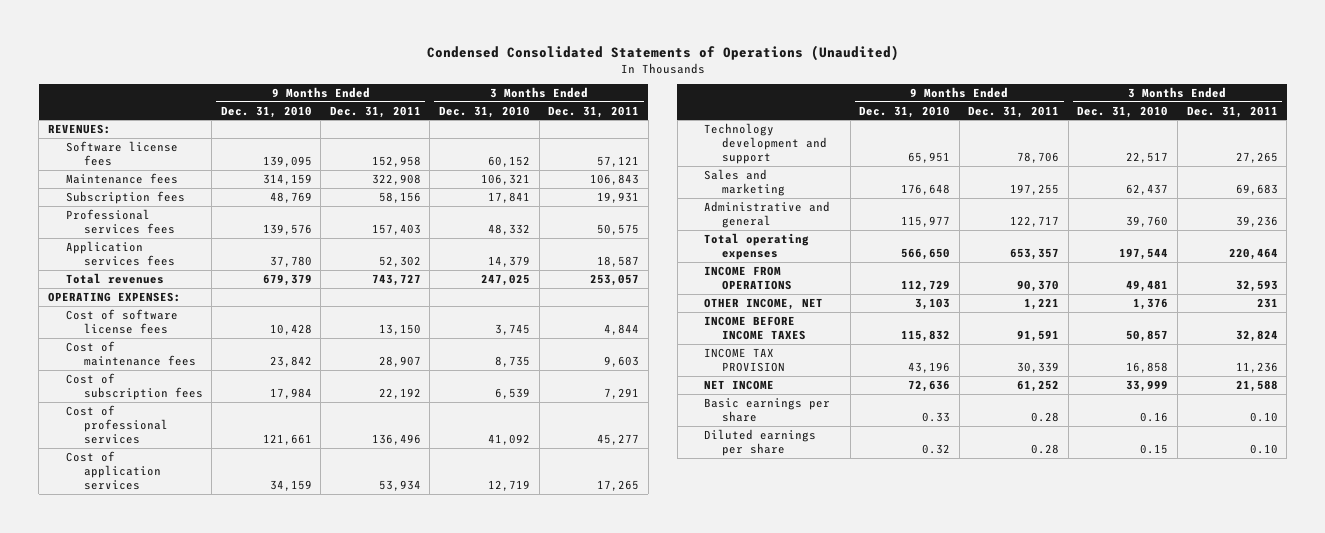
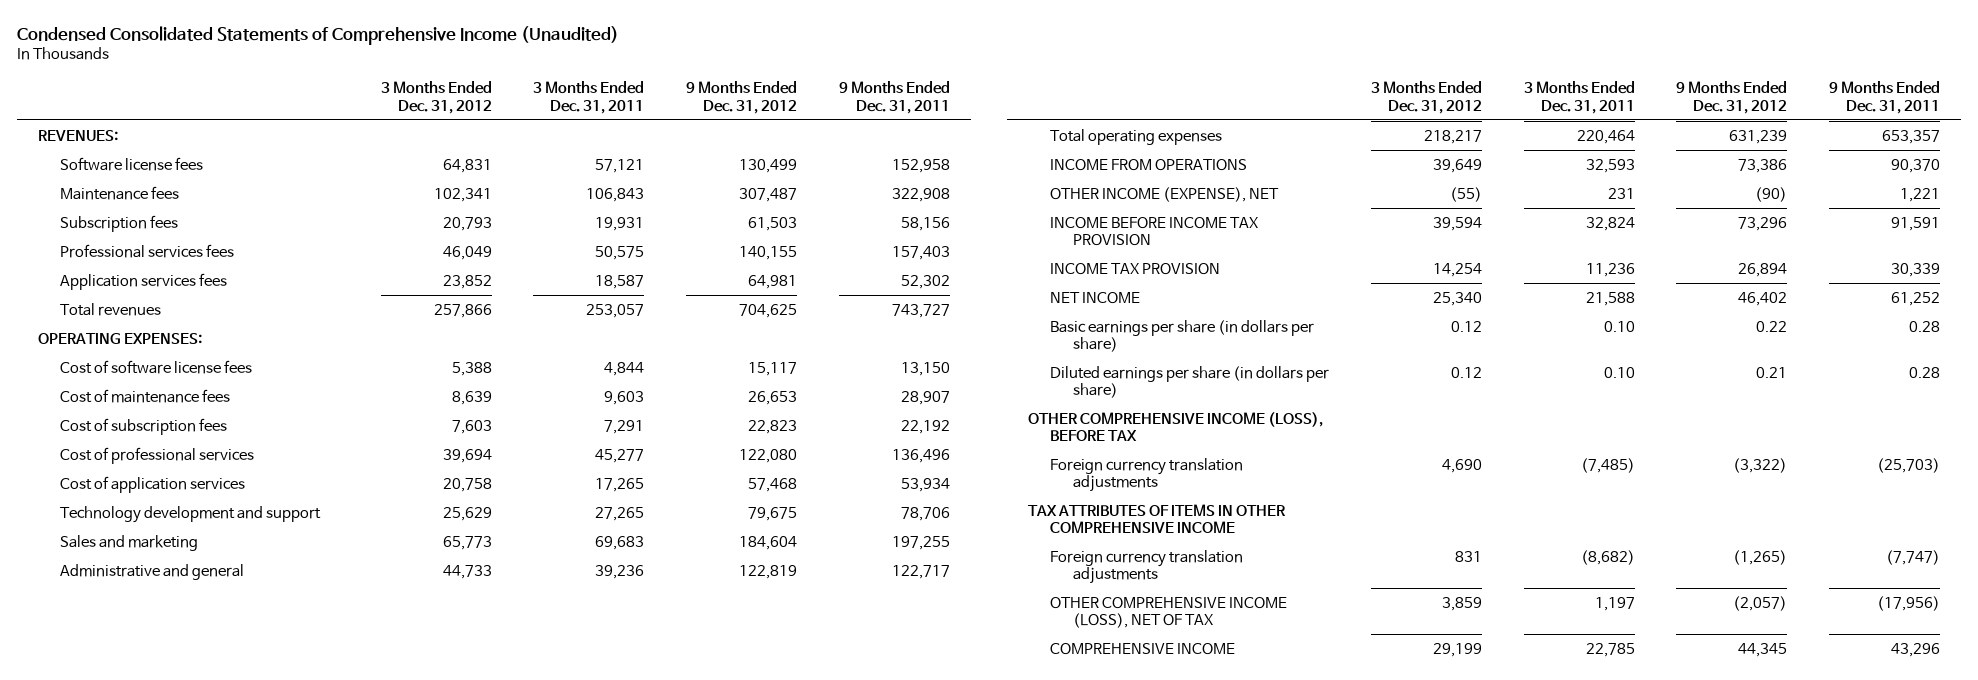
[426,44,899,61] Condensed Consolidated Statements of Operations (Unaudited) -> [16,25,619,45] Condensed Consolidated Statements of Comprehensive Income (Unaudited)
[220,105,312,118] Dec. 31, 2010 -> none
[438,105,530,118] Dec. 31, 2010 -> none
none -> [380,81,492,114] 3 Months Ended Dec. 31, 2012
none -> [686,81,798,114] 9 Months Ended Dec. 31, 2012
[704,297,824,310] OTHER INCOME, NET -> [1050,186,1280,202] OTHER INCOME (EXPENSE), NET
[704,315,806,341] INCOME BEFORE INCOME TAXES -> [1050,216,1259,246] INCOME BEFORE INCOME TAX PROVISION
[704,397,831,423] Basic earnings per share -> [1050,319,1315,352] Basic earnings per share (in dollars per share)
[704,428,817,457] Diluted earnings per share -> [1050,365,1330,398] Diluted earnings per share (in dollars per share)
none -> [1028,411,1324,441] OTHER COMPREHENSIVE INCOME (LOSS), BEFORE TAX
none -> [1050,457,1244,492] Foreign currency translation adjustments
none -> [1028,503,1287,533] TAX ATTRIBUTES OF ITEMS IN OTHER COMPREHENSIVE INCOME
none -> [1050,549,1244,584] Foreign currency translation adjustments
none -> [1050,596,1288,628] OTHER COMPREHENSIVE INCOME (LOSS), NET OF TAX
none -> [1050,642,1236,655] COMPREHENSIVE INCOME

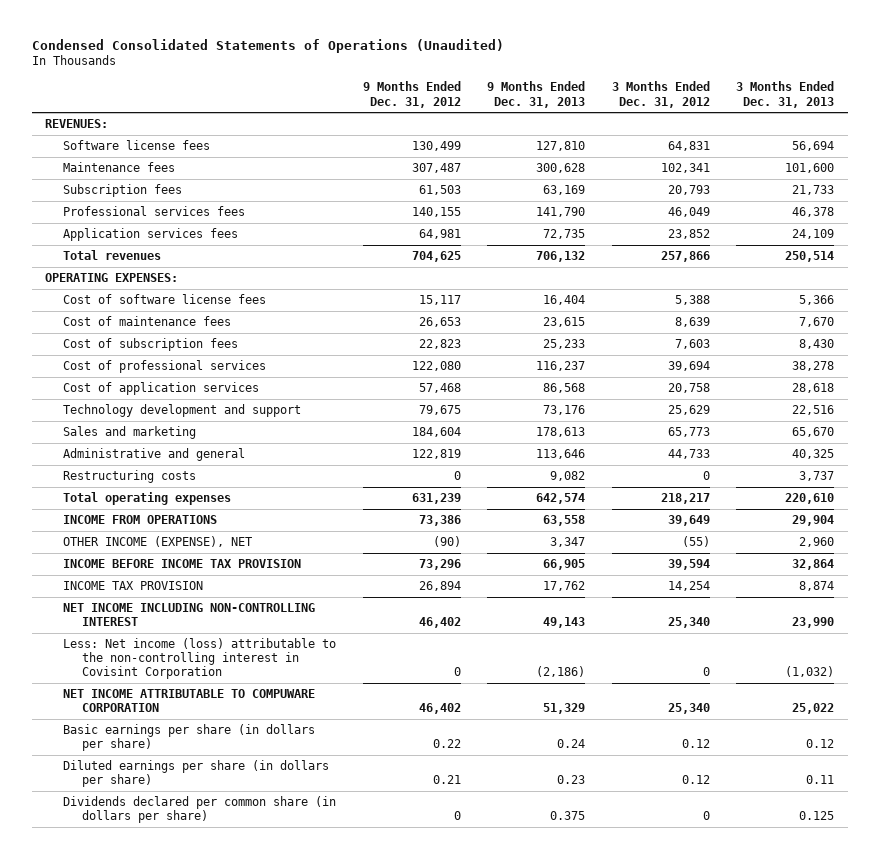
[16,25,619,45] Condensed Consolidated Statements of Comprehensive Income (Unaudited) -> [31,38,504,53] Condensed Consolidated Statements of Operations (Unaudited)
[533,81,645,114] 3 Months Ended Dec. 31, 2011 -> none
[838,81,950,114] 9 Months Ended Dec. 31, 2011 -> none
none -> [487,81,586,108] 9 Months Ended Dec. 31, 2013
none -> [736,81,835,108] 3 Months Ended Dec. 31, 2013
none -> [63,469,197,483] Restructuring costs
none -> [63,602,316,627] NET INCOME INCLUDING NON-CONTROLLING INTEREST
none -> [63,637,337,680] Less: Net income (loss) attributable to the non-controlling interest in Covisint Corporation
[1050,291,1141,304] NET INCOME -> [63,688,316,713] NET INCOME ATTRIBUTABLE TO COMPUWARE CORPORATION
[1028,411,1324,441] OTHER COMPREHENSIVE INCOME (LOSS), BEFORE TAX -> none
[1050,457,1244,492] Foreign currency translation adjustments -> none
[1028,503,1287,533] TAX ATTRIBUTES OF ITEMS IN OTHER COMPREHENSIVE INCOME -> none
[1050,549,1244,584] Foreign currency translation adjustments -> none
[1050,596,1288,628] OTHER COMPREHENSIVE INCOME (LOSS), NET OF TAX -> none
[1050,642,1236,655] COMPREHENSIVE INCOME -> none
none -> [63,795,337,824] Dividends declared per common share (in dollars per share)

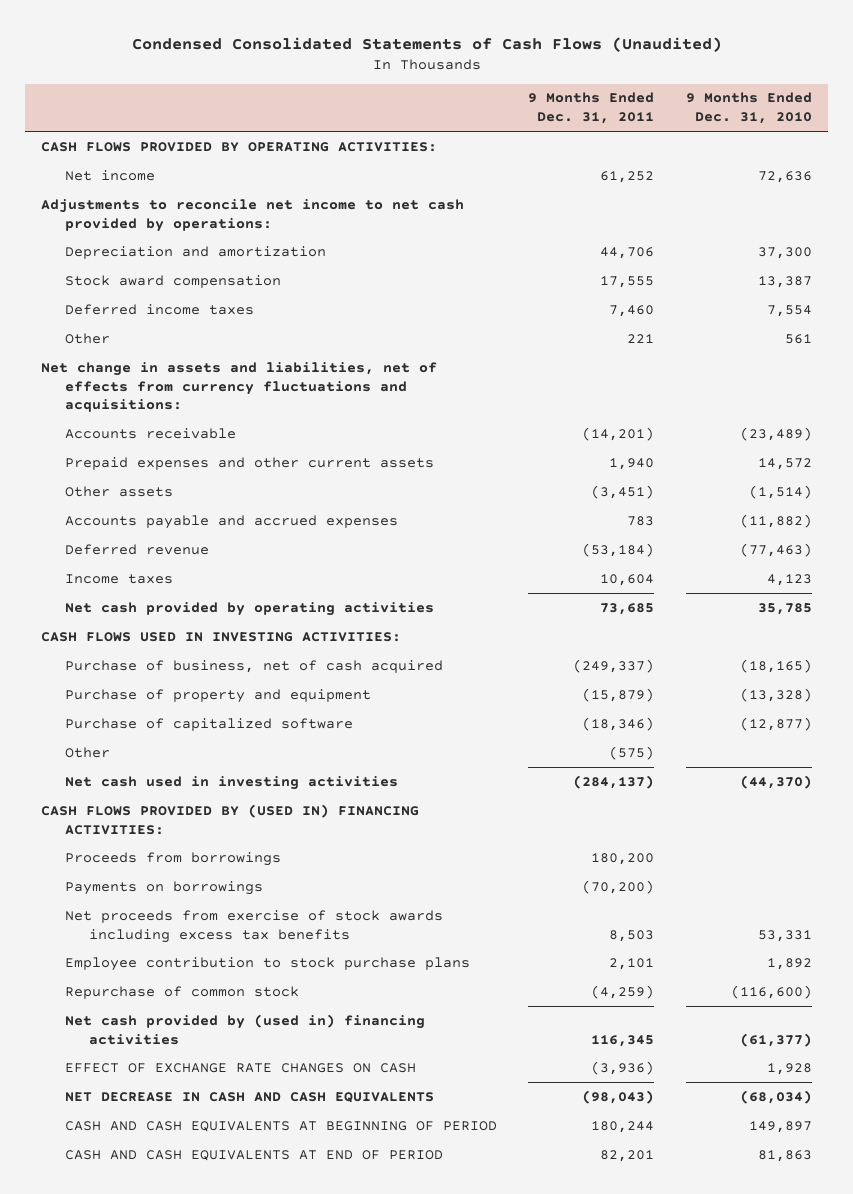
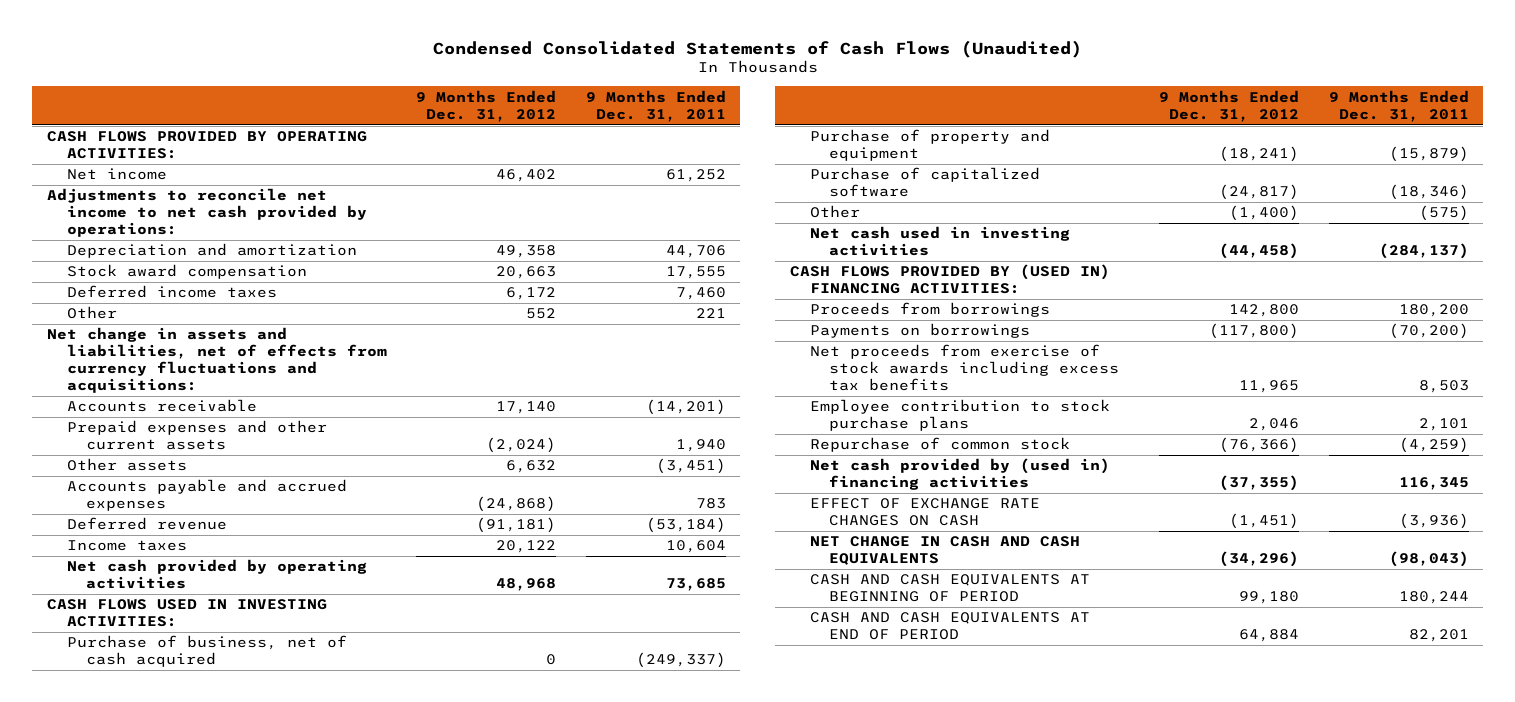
[686,92,813,125] 9 Months Ended Dec. 31, 2010 -> none
none -> [416,89,557,122] 9 Months Ended Dec. 31, 2012
[64,1091,434,1103] NET DECREASE IN CASH AND CASH EQUIVALENTS -> [809,536,1080,566] NET CHANGE IN CASH AND CASH EQUIVALENTS

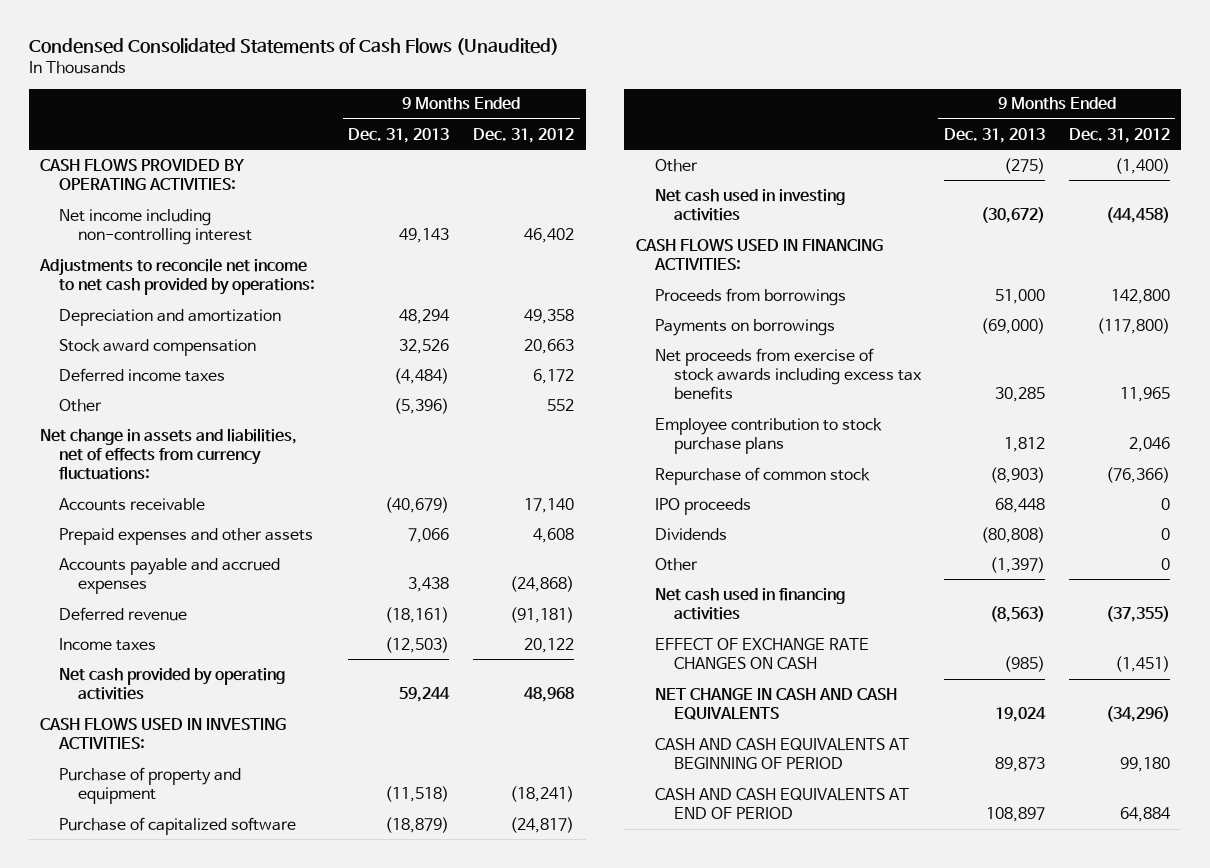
[585,89,726,122] 9 Months Ended Dec. 31, 2011 -> none
none -> [348,127,450,143] Dec. 31, 2013
[66,168,167,181] Net income -> [59,208,252,246] Net income including non-controlling interest
[46,327,387,394] Net change in assets and liabilities, net of effects from currency fluctuations and acquisitions: -> [40,427,298,481] Net change in assets and liabilities, net of effects from currency fluctuations:
[66,458,187,472] Other assets -> none
[66,420,327,451] Prepaid expenses and other current assets -> [59,527,314,545] Prepaid expenses and other assets
[486,437,557,454] (2,024) -> [532,527,574,543] 4,608
[66,635,347,668] Purchase of business, net of cash acquired -> none
[789,264,1110,295] CASH FLOWS PROVIDED BY (USED IN) FINANCING ACTIVITIES: -> [635,238,883,271] CASH FLOWS USED IN FINANCING ACTIVITIES:
none -> [654,497,751,515] IPO proceeds
none -> [654,527,727,540] Dividends
none -> [654,557,698,571] Other
[809,458,1110,491] Net cash provided by (used in) financing activities -> [654,587,845,621] Net cash used in financing activities

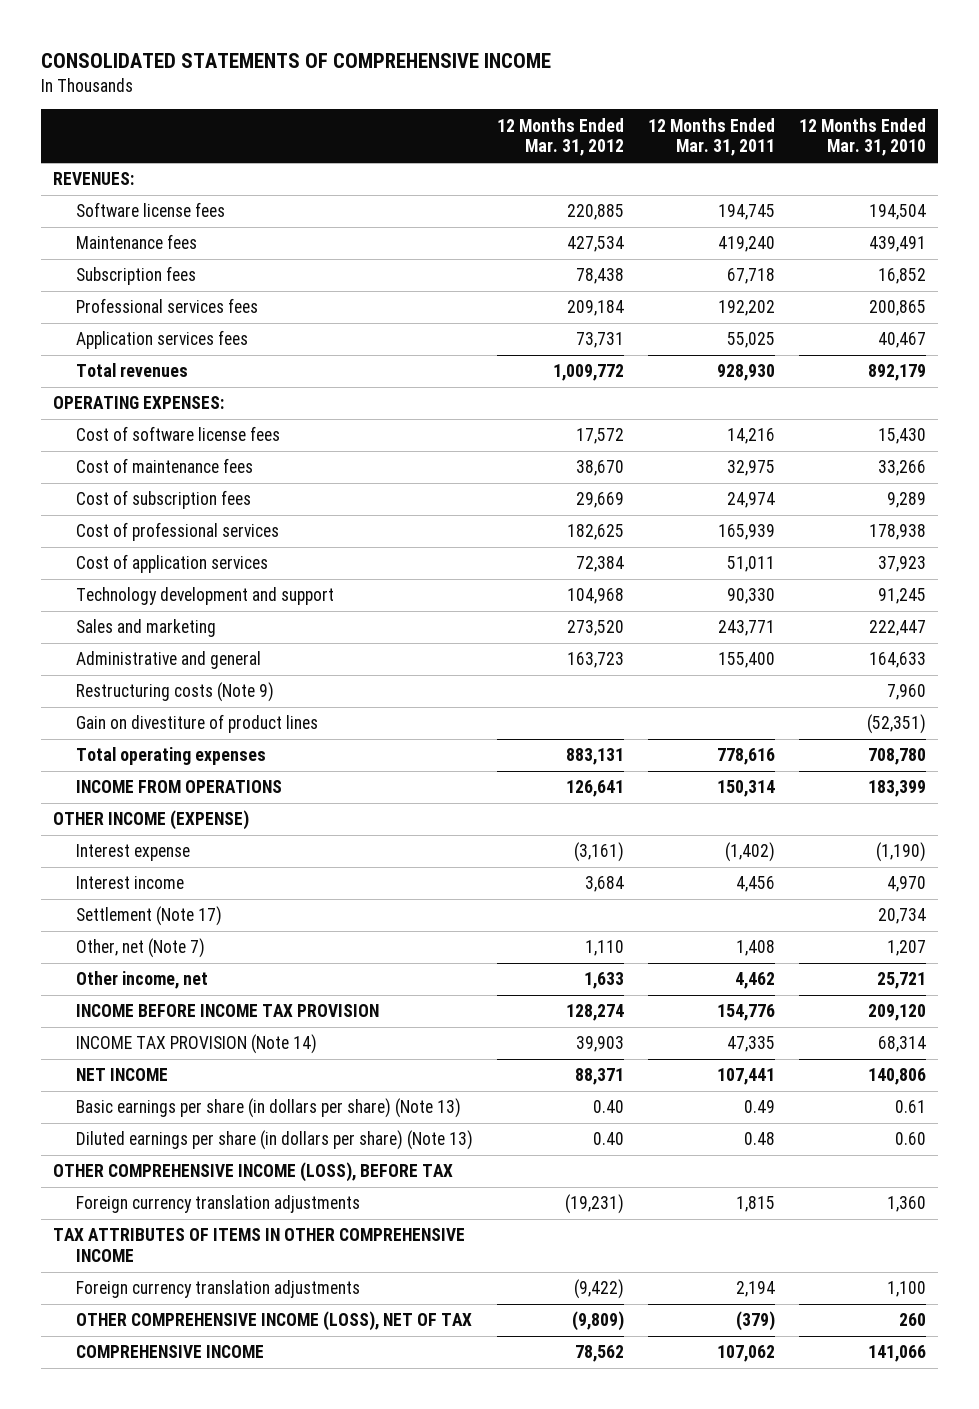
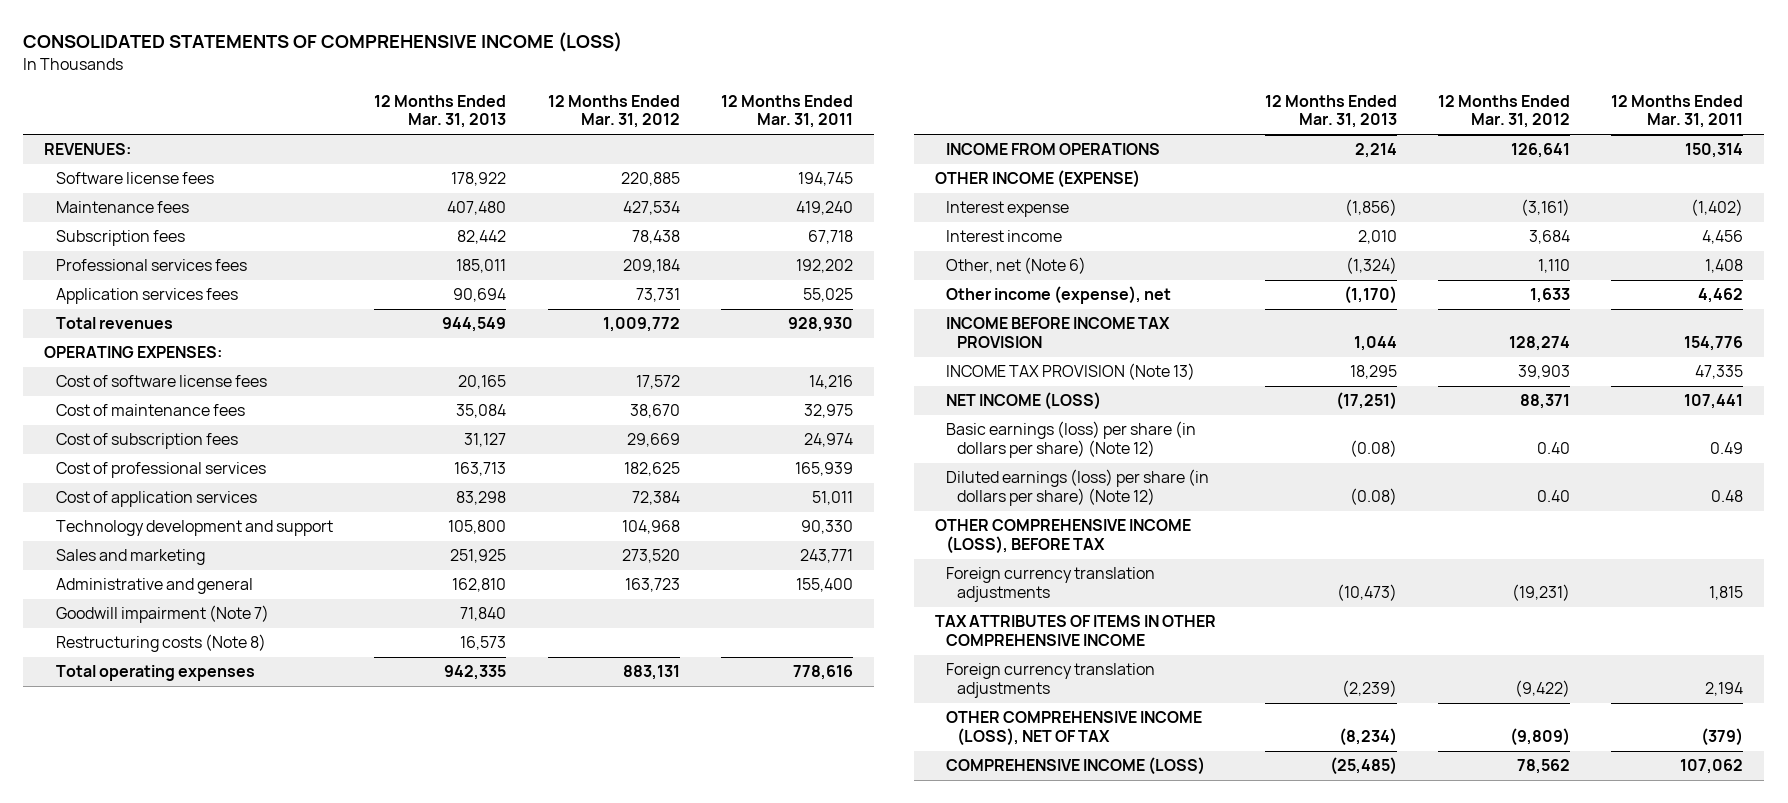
[40,52,551,68] CONSOLIDATED STATEMENTS OF COMPREHENSIVE INCOME -> [23,32,623,53] CONSOLIDATED STATEMENTS OF COMPREHENSIVE INCOME (LOSS)
[799,117,927,157] 12 Months Ended Mar. 31, 2010 -> none
none -> [374,94,507,129] 12 Months Ended Mar. 31, 2013
[75,714,318,734] Gain on divestiture of product lines -> none
none -> [55,605,269,624] Goodwill impairment (Note 7)
[75,682,274,703] Restructuring costs (Note 9) -> [55,634,266,653] Restructuring costs (Note 8)
[75,906,222,927] Settlement (Note 17) -> none
[75,938,205,959] Other, net (Note 7) -> [946,257,1087,275] Other, net (Note 6)
[75,971,208,990] Other income, net -> [946,286,1172,305] Other income (expense), net
[75,1034,317,1055] INCOME TAX PROVISION (Note 14) -> [946,363,1196,381] INCOME TAX PROVISION (Note 13)
[75,1068,168,1082] NET INCOME -> [946,392,1102,411] NET INCOME (LOSS)
[75,1098,461,1119] Basic earnings per share (in dollars per share) (Note 13) -> [946,421,1197,459] Basic earnings (loss) per share (in dollars per share) (Note 12)
[75,1130,473,1151] Diluted earnings per share (in dollars per share) (Note 13) -> [946,469,1210,507] Diluted earnings (loss) per share (in dollars per share) (Note 12)
[75,1345,264,1359] COMPREHENSIVE INCOME -> [946,757,1206,776] COMPREHENSIVE INCOME (LOSS)

